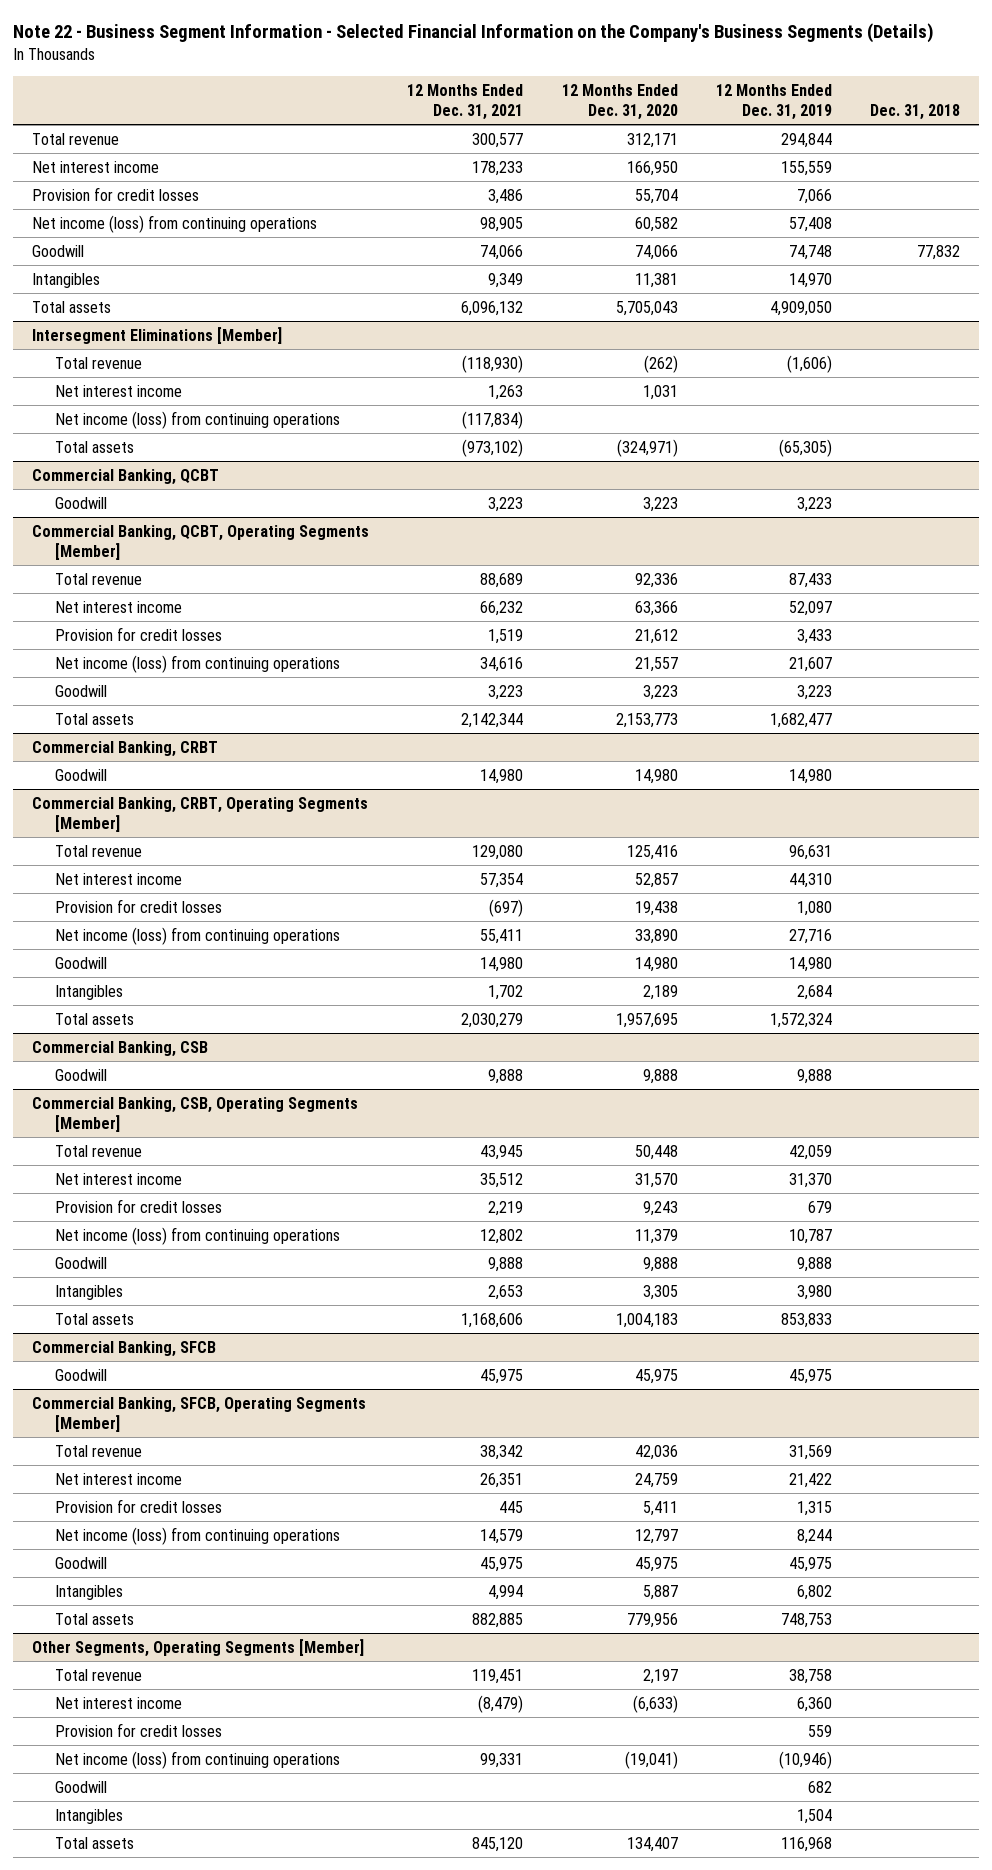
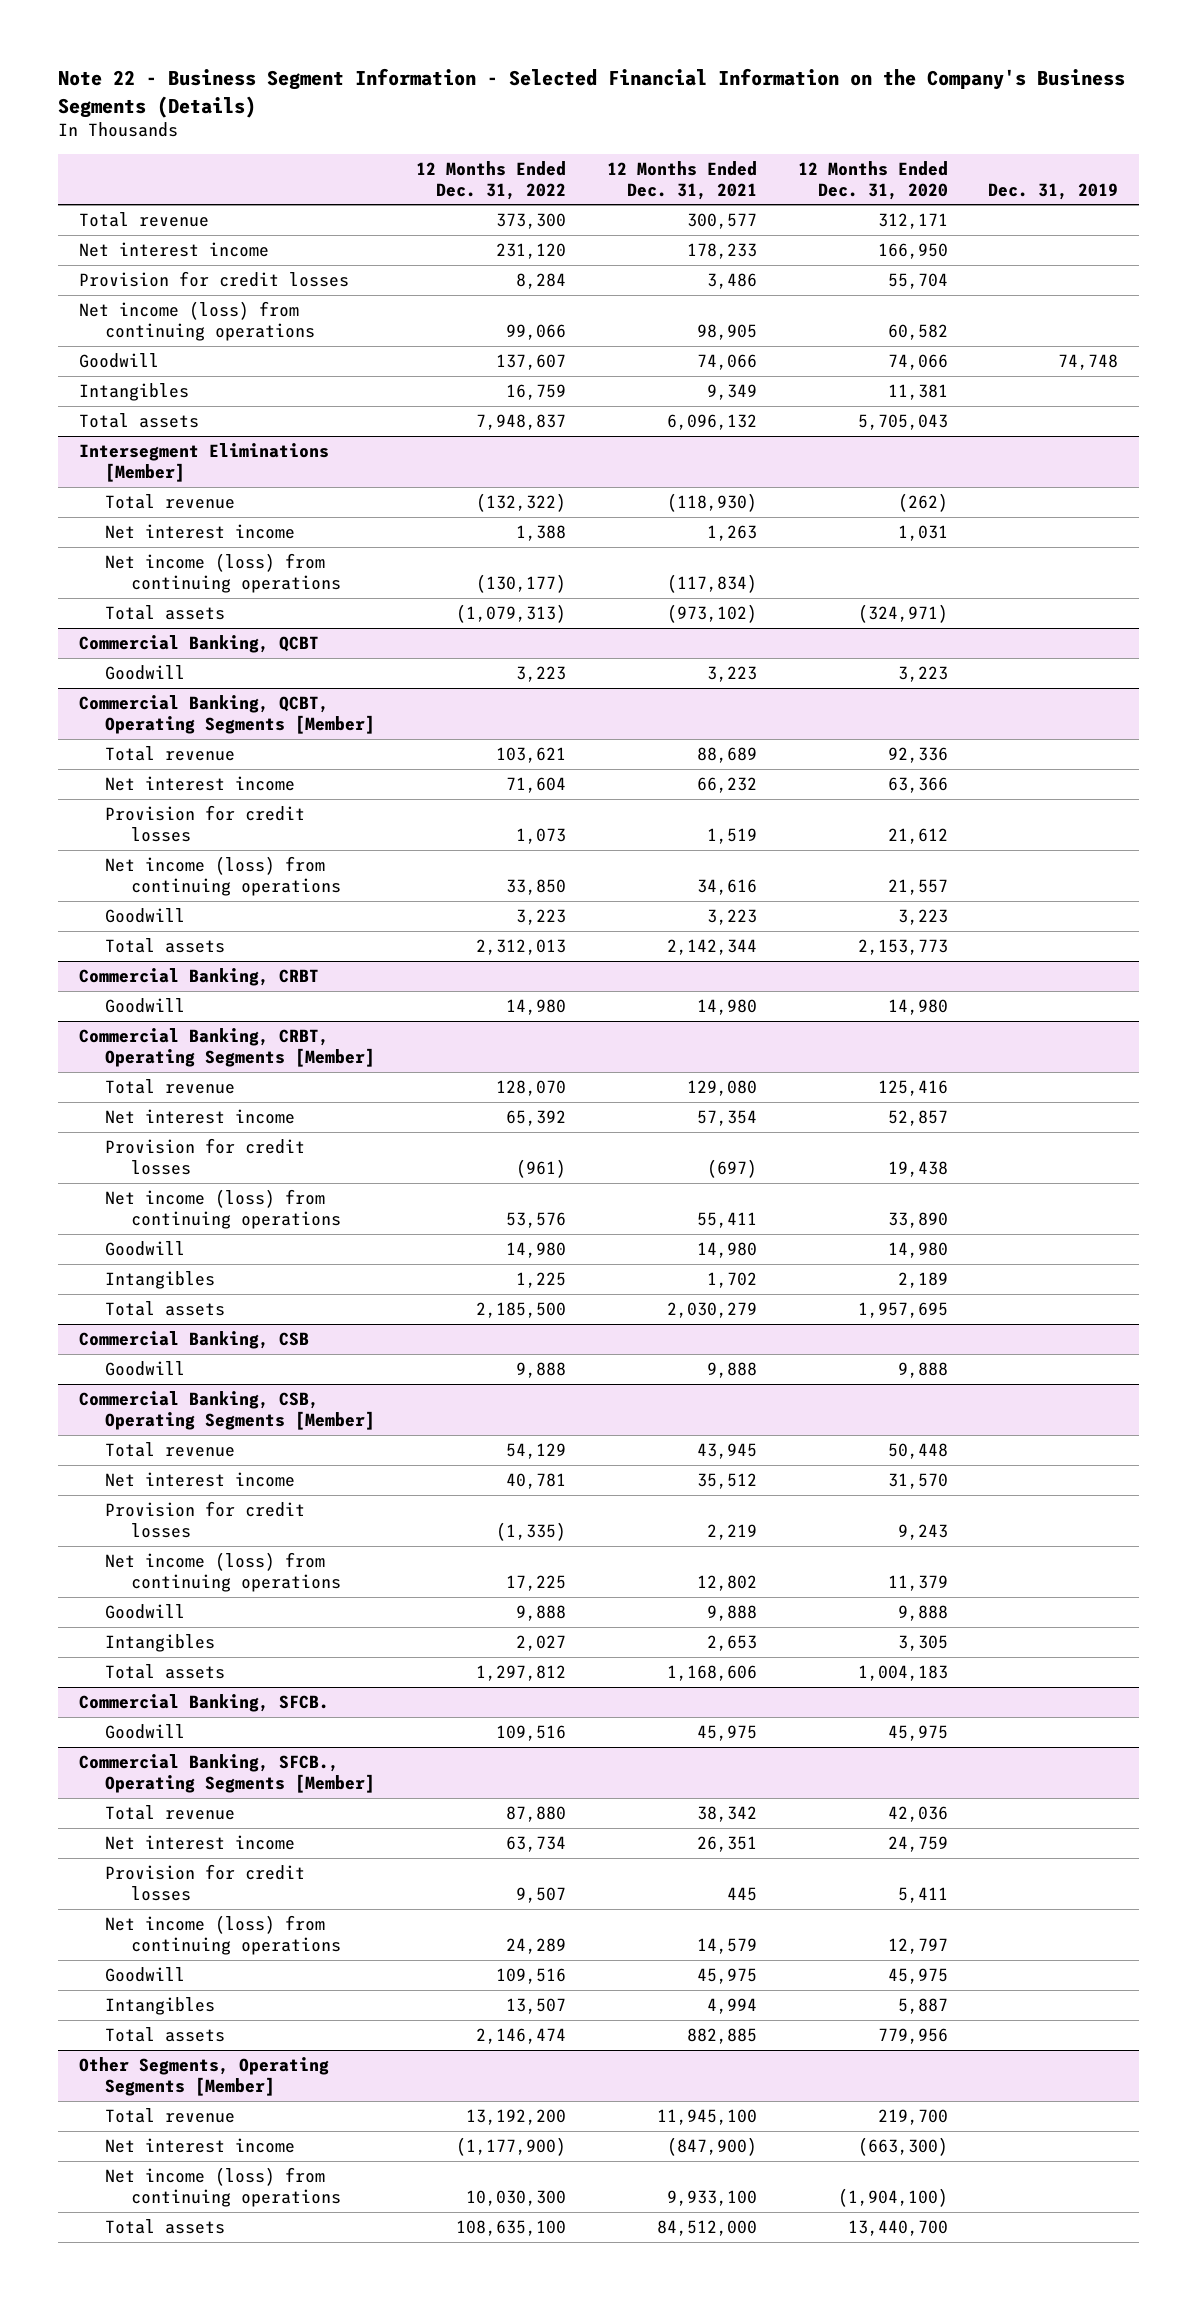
[715,83,832,120] 12 Months Ended Dec. 31, 2019 -> none
[869,103,960,120] Dec. 31, 2018 -> none
none -> [415,160,566,200] 12 Months Ended Dec. 31, 2022
none -> [988,182,1119,200] Dec. 31, 2019
[32,1340,217,1357] Commercial Banking, SFCB -> [78,1693,329,1712] Commercial Banking, SFCB.
[32,1396,367,1432] Commercial Banking, SFCB, Operating Segments [Member] -> [78,1753,375,1793] Commercial Banking, SFCB., Operating Segments [Member]
[54,1722,222,1737] Provision for credit losses -> none
[54,1780,107,1793] Goodwill -> none
[54,1808,123,1824] Intangibles -> none
[472,1668,524,1684] 119,451 -> [656,2108,757,2125] 11,945,100
[642,1668,678,1684] 2,197 -> [877,2108,948,2125] 219,700
[478,1694,524,1713] (8,479) -> [666,2136,757,2156] (847,900)
[632,1694,678,1713] (6,633) -> [857,2136,948,2156] (663,300)
[480,1752,524,1768] 99,331 -> [666,2189,757,2206] 9,933,100
[624,1750,678,1769] (19,041) -> [837,2187,948,2207] (1,904,100)
[472,1836,524,1852] 845,120 -> [656,2219,757,2236] 84,512,000
[626,1836,678,1852] 134,407 -> [847,2219,948,2236] 13,440,700

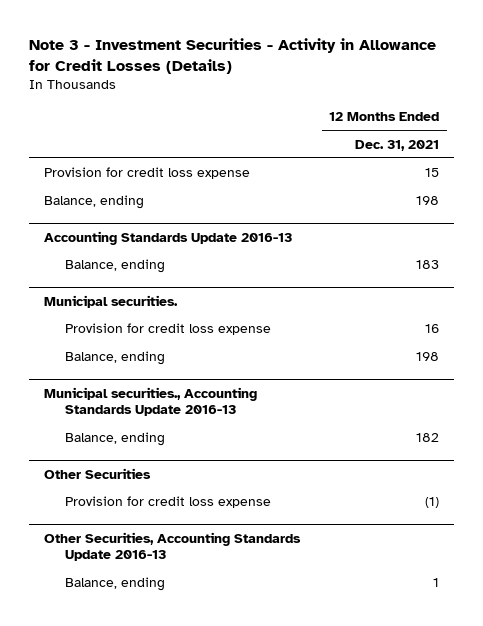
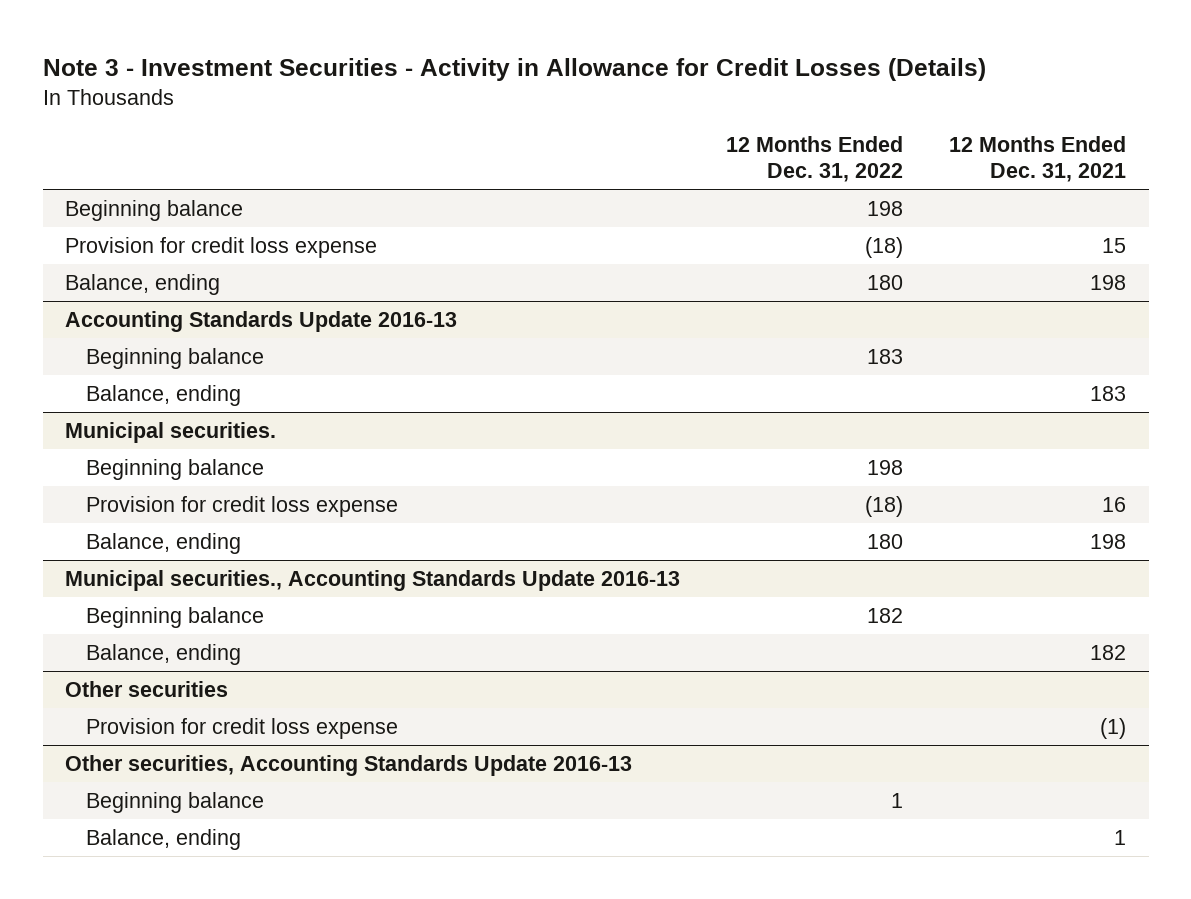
none -> [726,136,904,183] 12 Months Ended Dec. 31, 2022
none -> [65,200,244,222] Beginning balance
none -> [86,348,265,370] Beginning balance
none -> [86,459,265,481] Beginning balance
none -> [86,607,265,629] Beginning balance
[43,467,151,479] Other Securities -> [65,681,229,698] Other securities
[43,531,301,562] Other Securities, Accounting Standards Update 2016-13 -> [65,755,633,777] Other securities, Accounting Standards Update 2016-13
none -> [86,792,265,814] Beginning balance

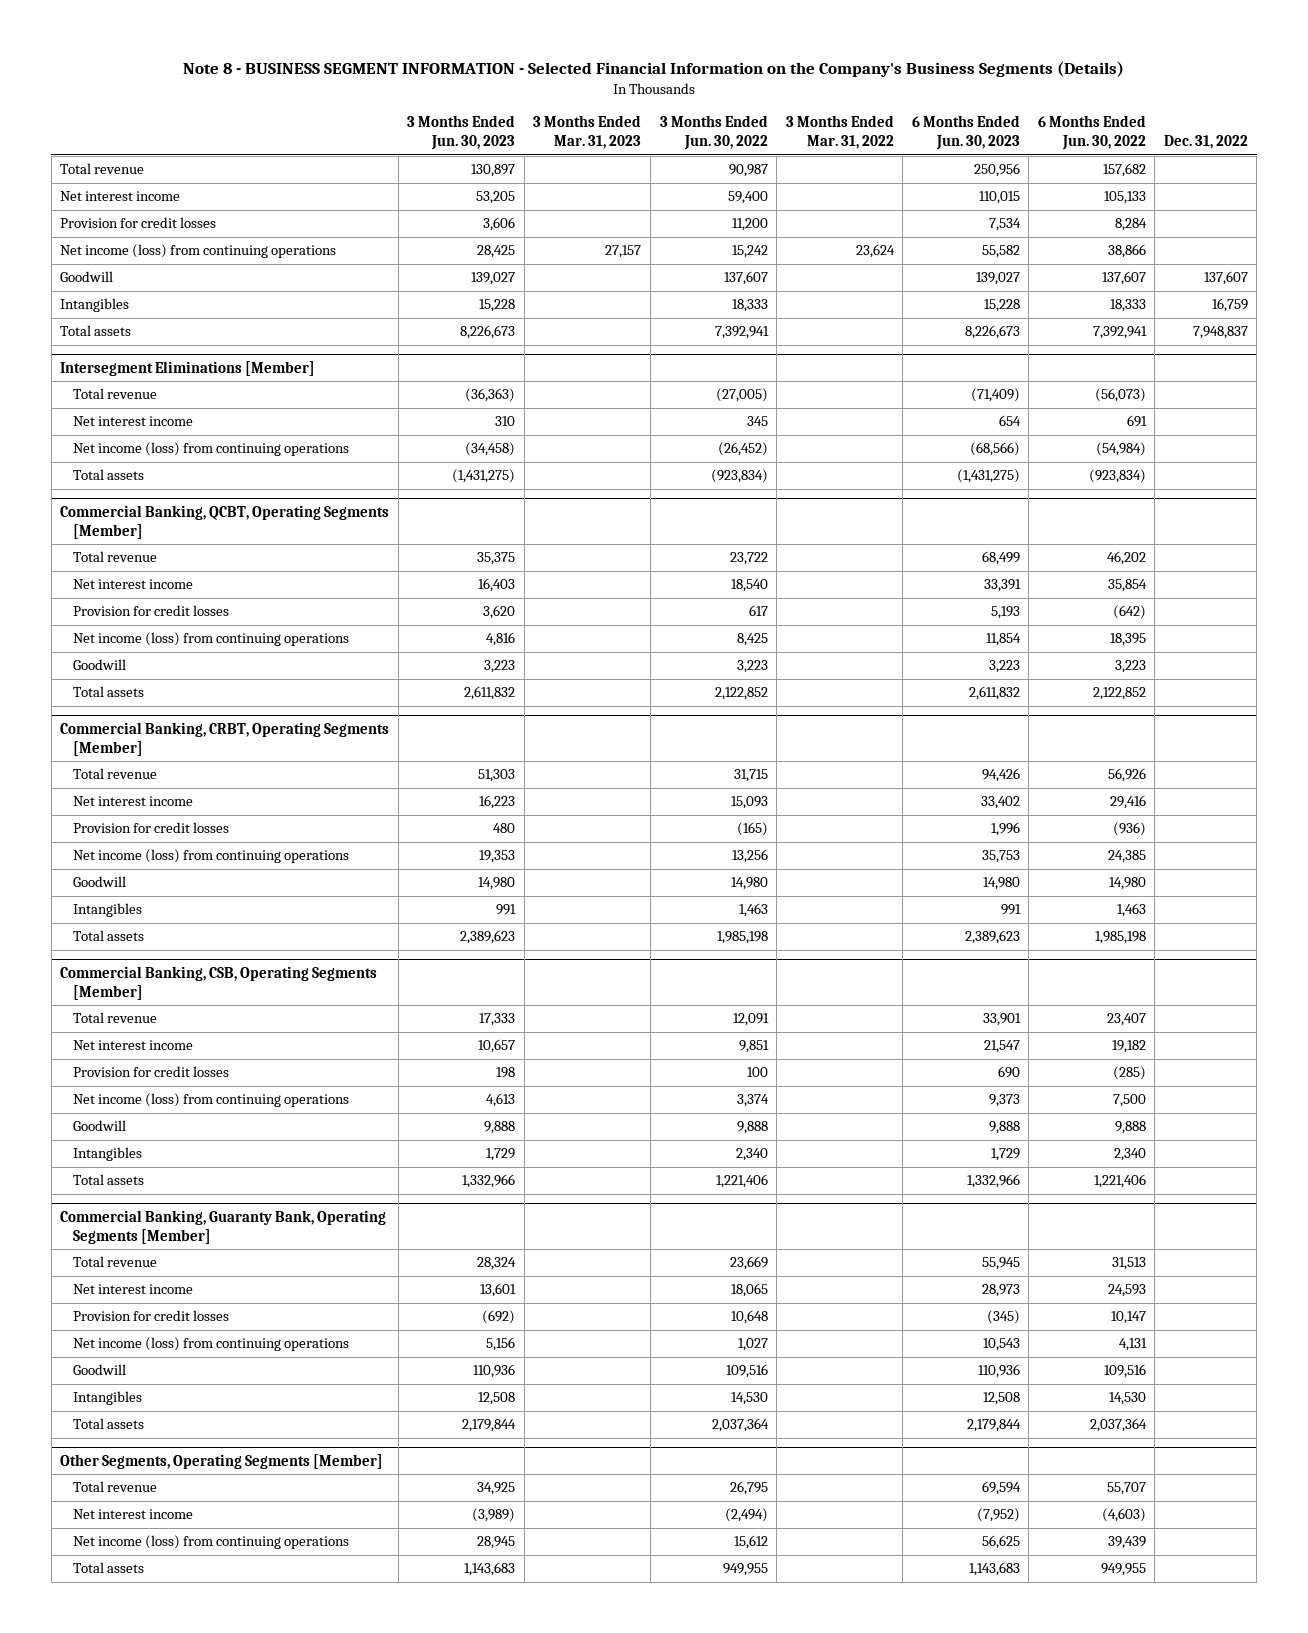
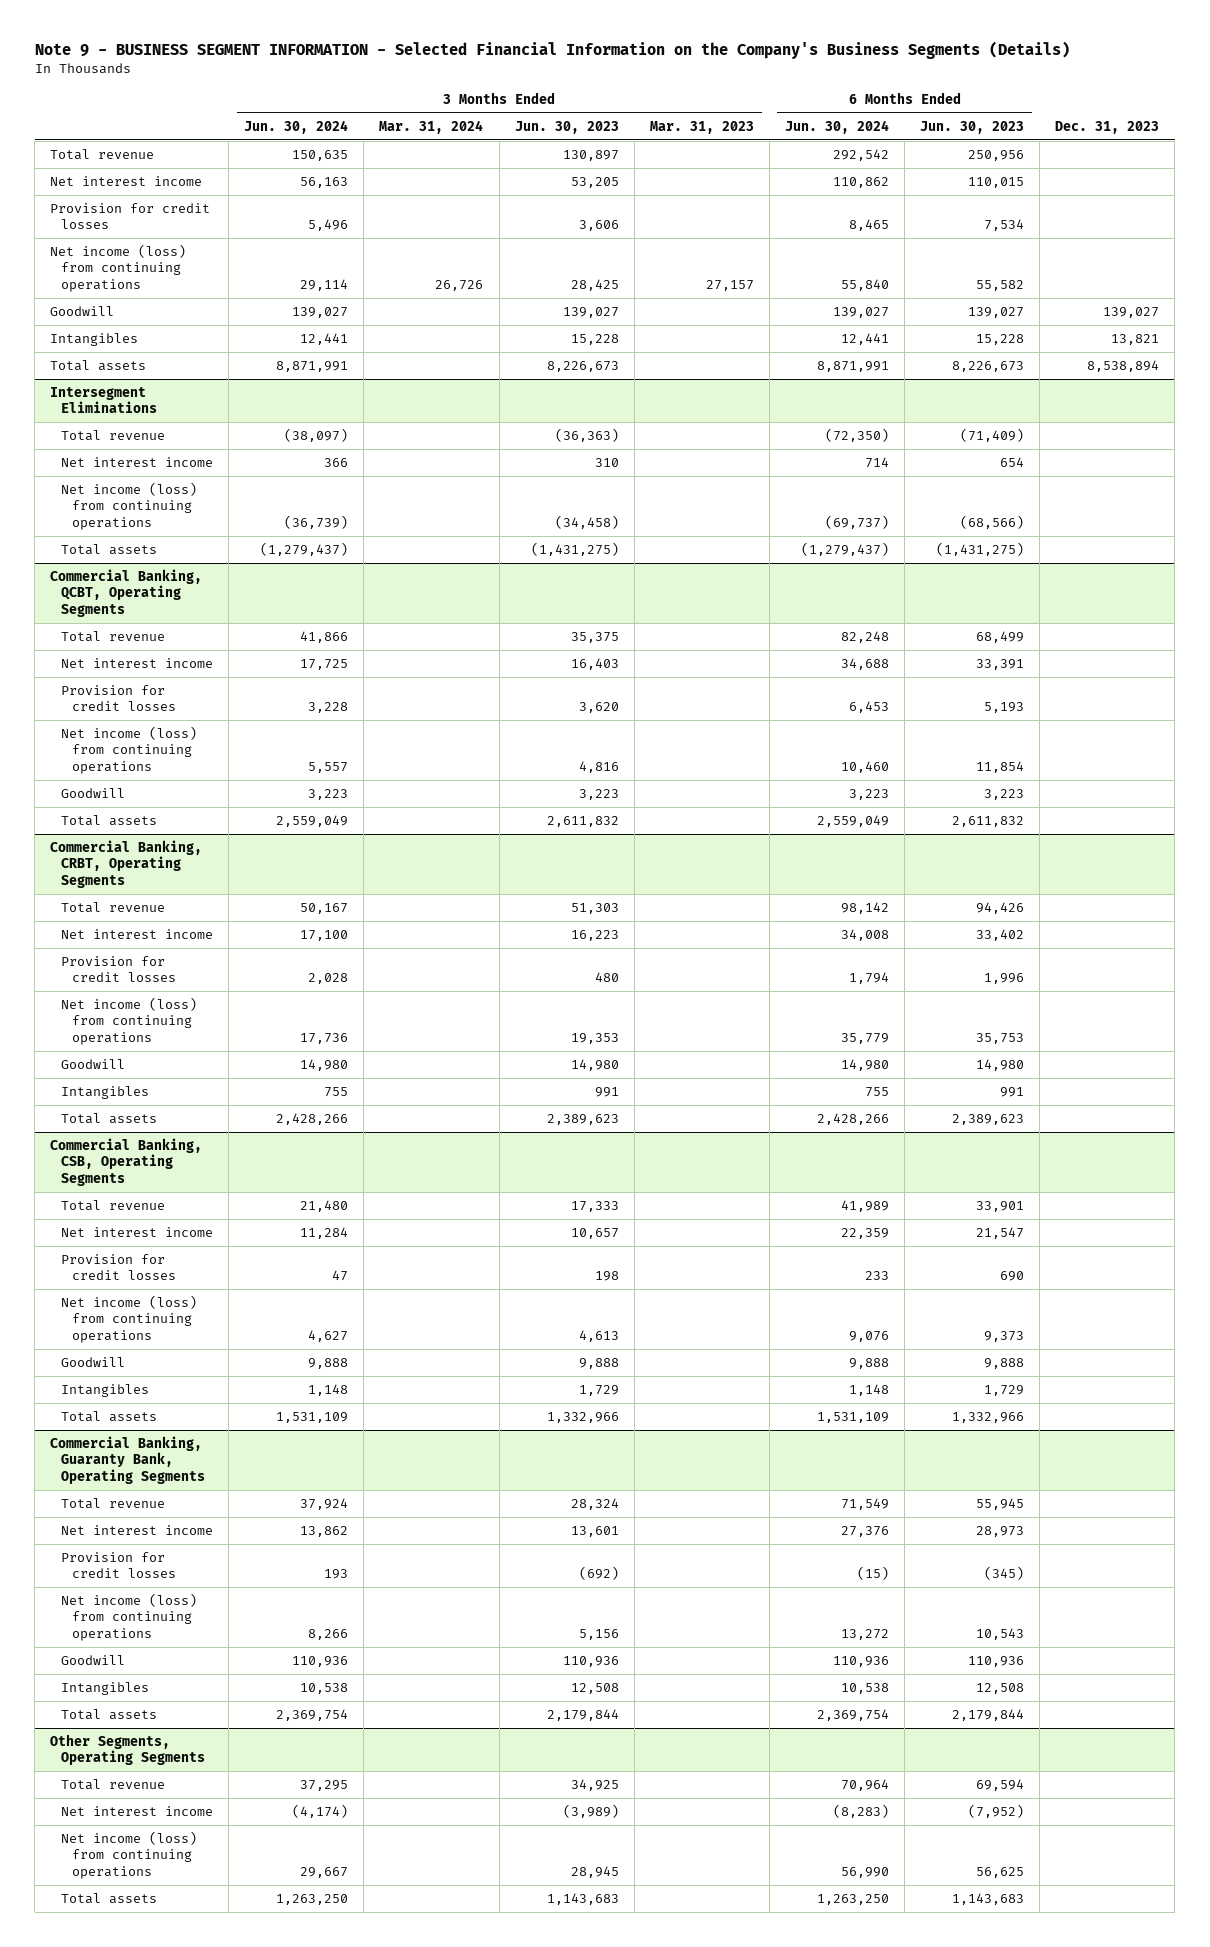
[183,61,1125,78] Note 8 - BUSINESS SEGMENT INFORMATION - Selected Financial Information on the Company's Business Segments (Details) -> [34,41,1070,60] Note 9 - BUSINESS SEGMENT INFORMATION - Selected Financial Information on the Company's Business Segments (Details)
[659,115,768,151] 3 Months Ended Jun. 30, 2022 -> none
[785,115,894,150] 3 Months Ended Mar. 31, 2022 -> none
[1037,115,1146,151] 6 Months Ended Jun. 30, 2022 -> none
[1163,135,1248,150] Dec. 31, 2022 -> none
none -> [244,119,349,134] Jun. 30, 2024
none -> [379,119,484,134] Mar. 31, 2024
none -> [784,119,889,134] Jun. 30, 2024
none -> [1055,120,1160,134] Dec. 31, 2023
[60,360,316,376] Intersegment Eliminations [Member] -> [50,386,158,414] Intersegment Eliminations
[60,504,390,540] Commercial Banking, QCBT, Operating Segments [Member] -> [50,568,203,618] Commercial Banking, QCBT, Operating Segments
[60,721,390,757] Commercial Banking, CRBT, Operating Segments [Member] -> [50,839,203,889] Commercial Banking, CRBT, Operating Segments
[60,965,378,1001] Commercial Banking, CSB, Operating Segments [Member] -> [50,1137,203,1187] Commercial Banking, CSB, Operating Segments
[60,1209,387,1245] Commercial Banking, Guaranty Bank, Operating Segments [Member] -> [50,1435,206,1485] Commercial Banking, Guaranty Bank, Operating Segments
[60,1453,384,1469] Other Segments, Operating Segments [Member] -> [50,1733,206,1766] Other Segments, Operating Segments

